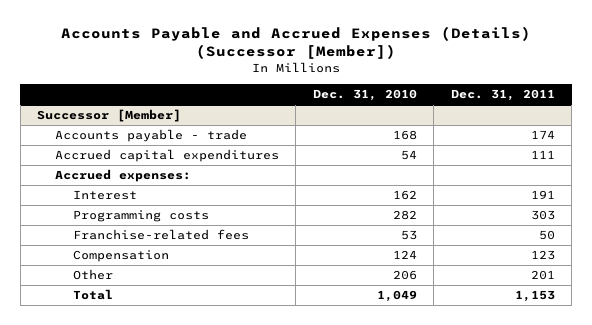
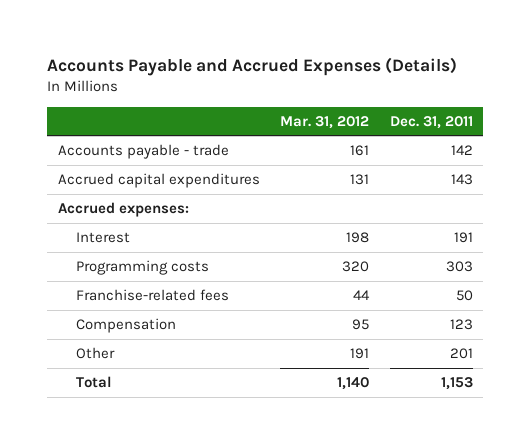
[60,26,531,60] Accounts Payable and Accrued Expenses (Details) (Successor [Member]) -> [47,56,458,76] Accounts Payable and Accrued Expenses (Details)
[312,89,417,102] Dec. 31, 2010 -> none
none -> [280,115,370,129] Mar. 31, 2012
[37,109,182,123] Successor [Member] -> none
[530,130,555,140] 174 -> [451,145,474,156] 142
[530,150,555,160] 111 -> [451,174,474,186] 143

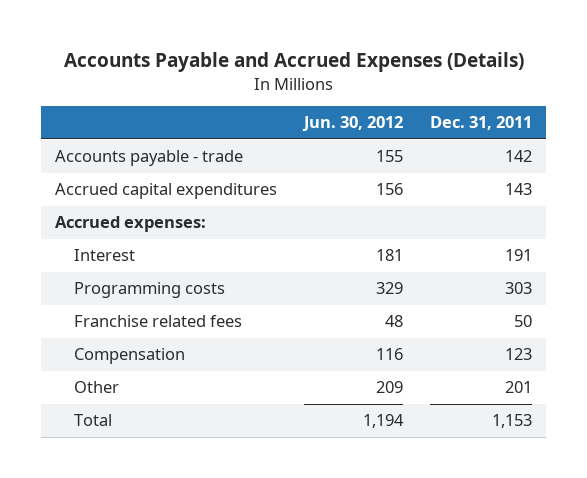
[280,115,370,129] Mar. 31, 2012 -> none
none -> [302,116,404,132] Jun. 30, 2012
[75,289,229,302] Franchise-related fees -> [73,315,242,328] Franchise related fees

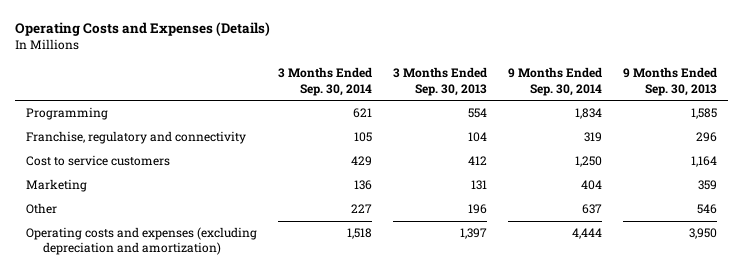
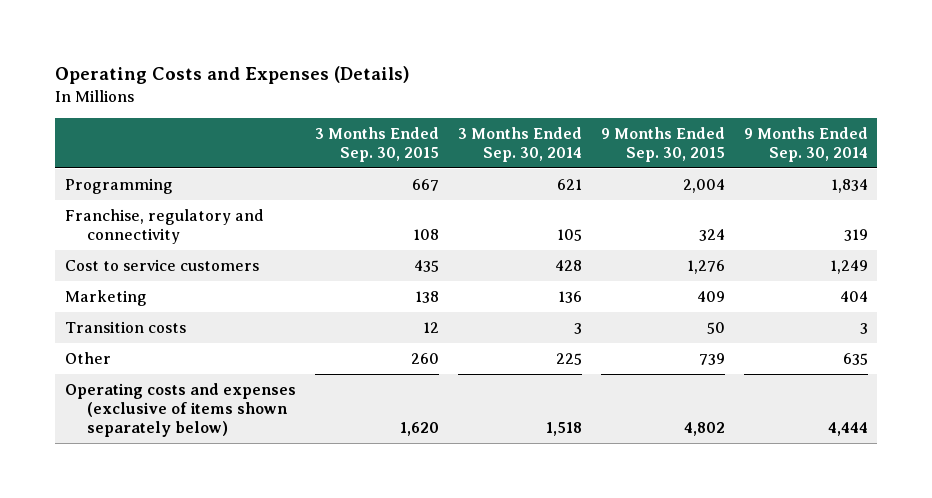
[392,67,487,96] 3 Months Ended Sep. 30, 2013 -> none
[623,67,718,96] 9 Months Ended Sep. 30, 2013 -> none
none -> [314,126,439,162] 3 Months Ended Sep. 30, 2015
none -> [600,126,725,162] 9 Months Ended Sep. 30, 2015
[350,156,372,167] 429 -> [554,260,582,272] 428
[575,156,603,168] 1,250 -> [829,260,868,275] 1,249
none -> [64,321,186,334] Transition costs
[350,204,372,214] 227 -> [555,353,582,366] 225
[582,204,603,215] 637 -> [842,353,868,366] 635
[25,227,257,256] Operating costs and expenses (excluding depreciation and amortization) -> [64,383,296,438] Operating costs and expenses (exclusive of items shown separately below)

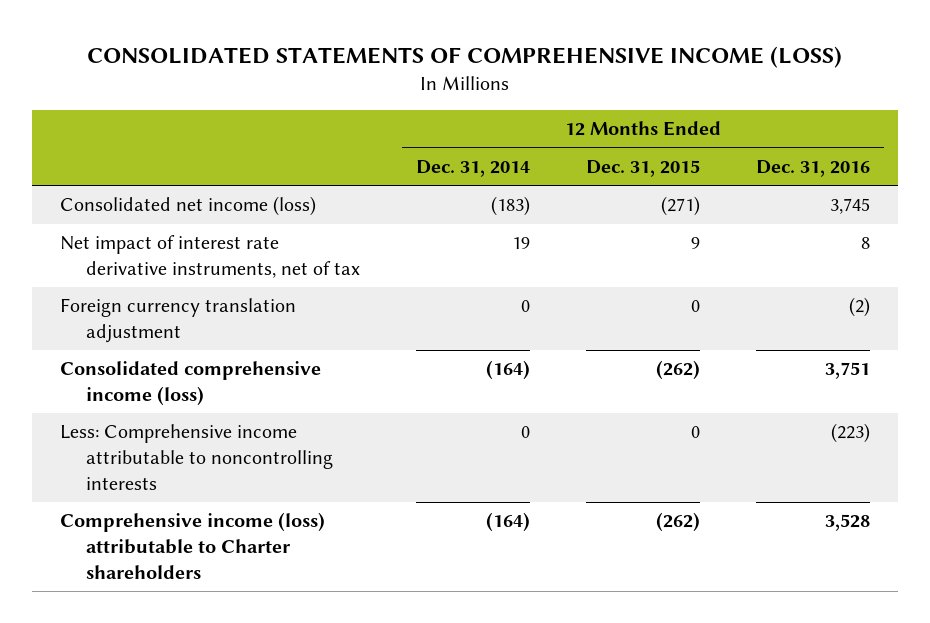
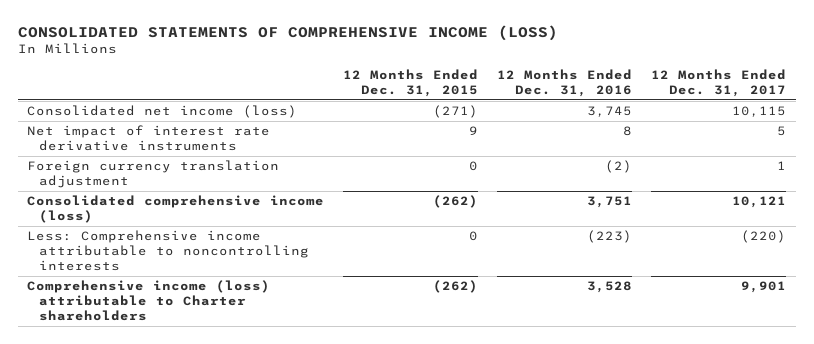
[416,159,531,177] Dec. 31, 2014 -> none
none -> [651,69,787,98] 12 Months Ended Dec. 31, 2017
[60,235,361,278] Net impact of interest rate derivative instruments, net of tax -> [27,125,271,152] Net impact of interest rate derivative instruments

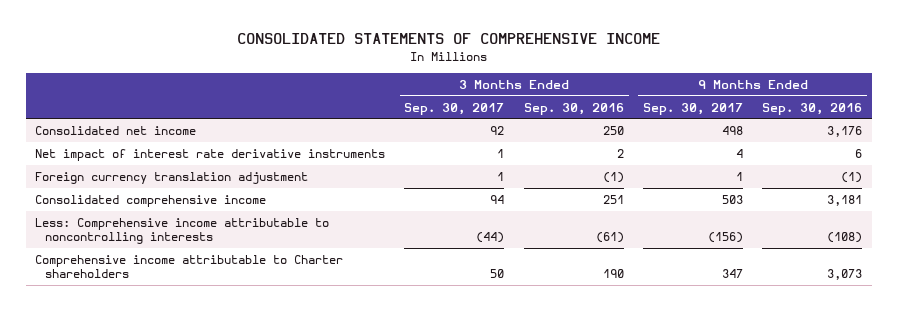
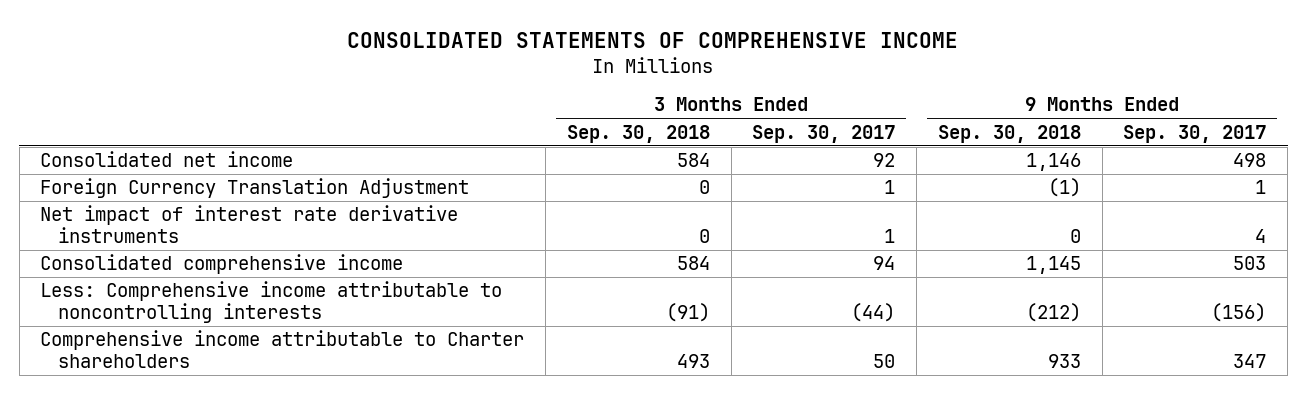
[523,102,624,115] Sep. 30, 2016 -> none
[762,102,863,115] Sep. 30, 2016 -> none
none -> [566,124,710,143] Sep. 30, 2018
none -> [937,124,1081,143] Sep. 30, 2018
none -> [40,178,470,199] Foreign Currency Translation Adjustment
[35,171,309,184] Foreign currency translation adjustment -> none

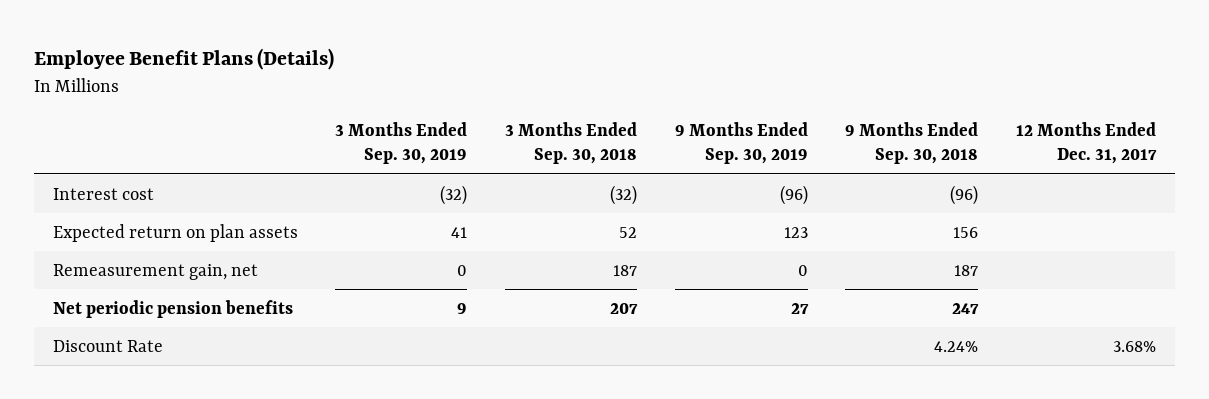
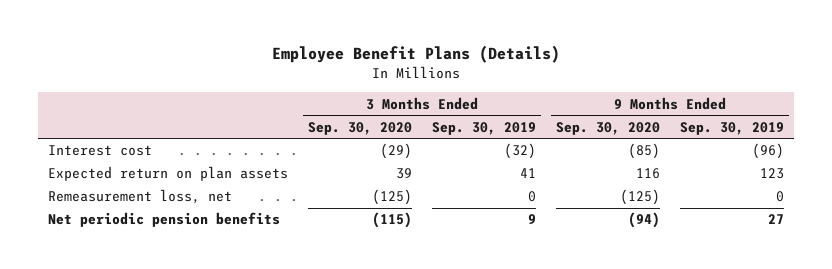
[504,122,637,165] 3 Months Ended Sep. 30, 2018 -> none
[845,122,979,165] 9 Months Ended Sep. 30, 2018 -> none
[1015,122,1157,165] 12 Months Ended Dec. 31, 2017 -> none
none -> [307,121,412,135] Sep. 30, 2020
none -> [555,121,660,135] Sep. 30, 2020
[52,263,258,280] Remeasurement gain, net -> [47,189,232,205] Remeasurement loss, net
[52,339,163,352] Discount Rate -> none

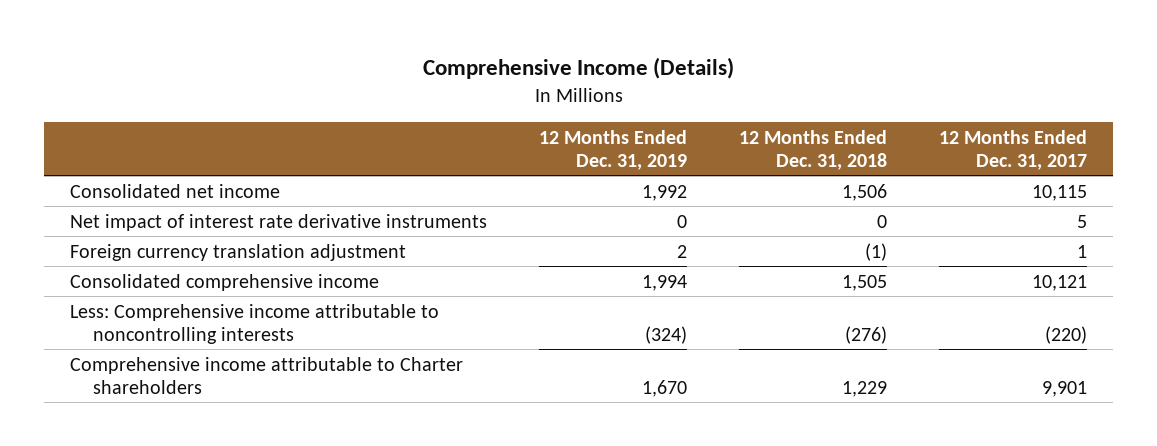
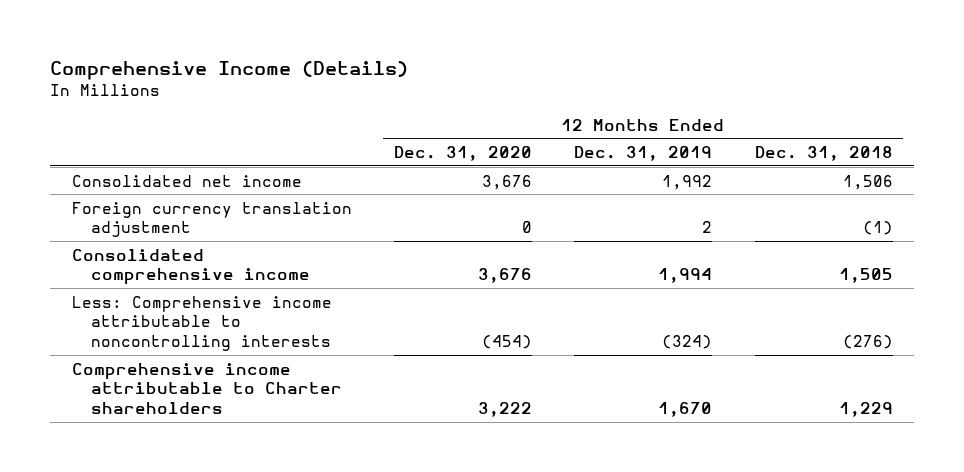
[939,129,1088,170] 12 Months Ended Dec. 31, 2017 -> none
none -> [393,146,532,162] Dec. 31, 2020
[70,213,488,231] Net impact of interest rate derivative instruments -> none

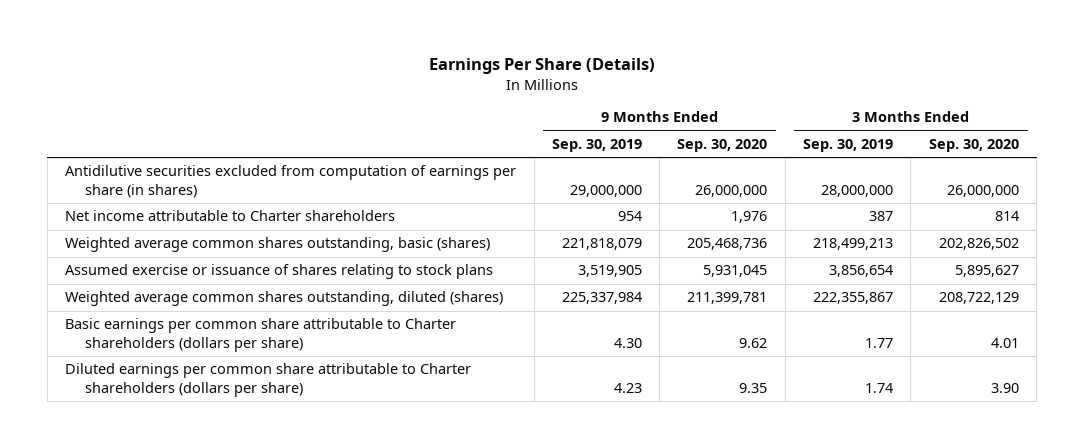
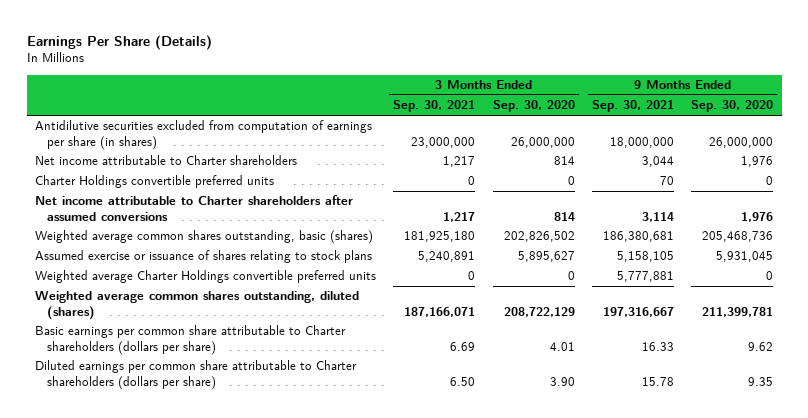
[551,139,642,153] Sep. 30, 2019 -> none
[803,139,894,153] Sep. 30, 2019 -> none
none -> [393,100,476,113] Sep. 30, 2021
none -> [591,100,674,113] Sep. 30, 2021
none -> [35,175,275,189] Charter Holdings convertible preferred units
none -> [35,195,354,221] Net income attributable to Charter shareholders after assumed conversions
none -> [35,270,377,284] Weighted average Charter Holdings convertible preferred units

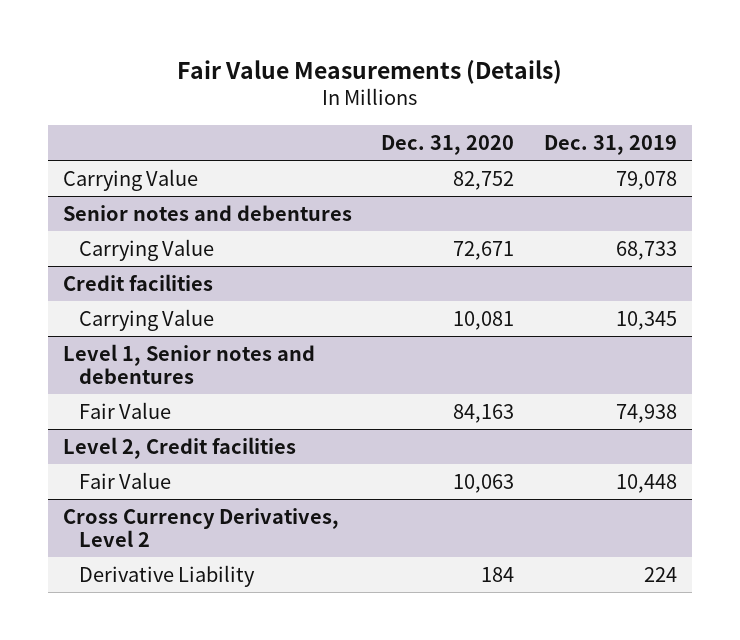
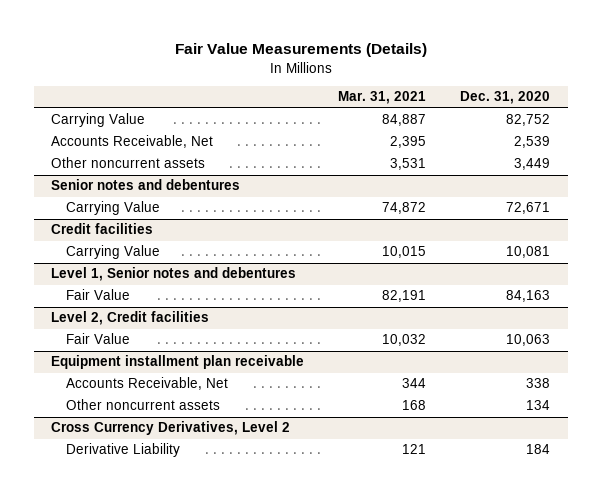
[544,134,678,155] Dec. 31, 2019 -> none
none -> [338,91,427,105] Mar. 31, 2021
none -> [50,135,213,149] Accounts Receivable, Net
none -> [50,157,205,169] Other noncurrent assets
none -> [50,355,304,370] Equipment installment plan receivable
none -> [65,377,228,391] Accounts Receivable, Net
none -> [65,399,220,411] Other noncurrent assets

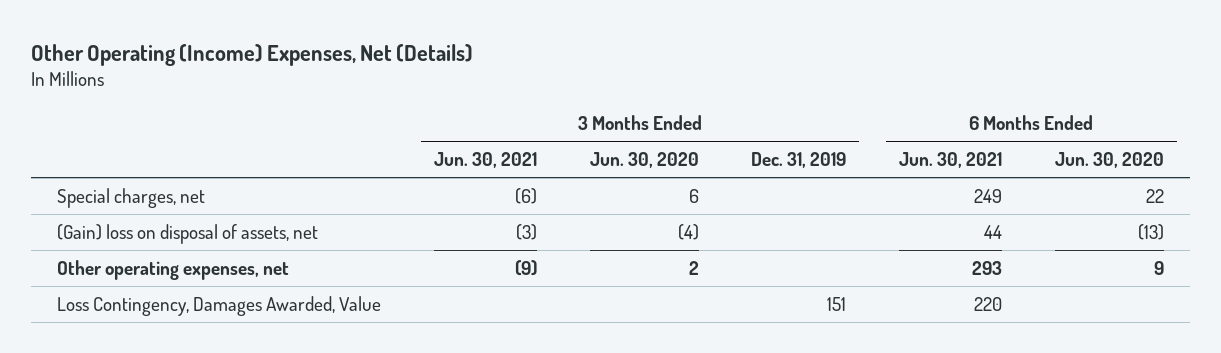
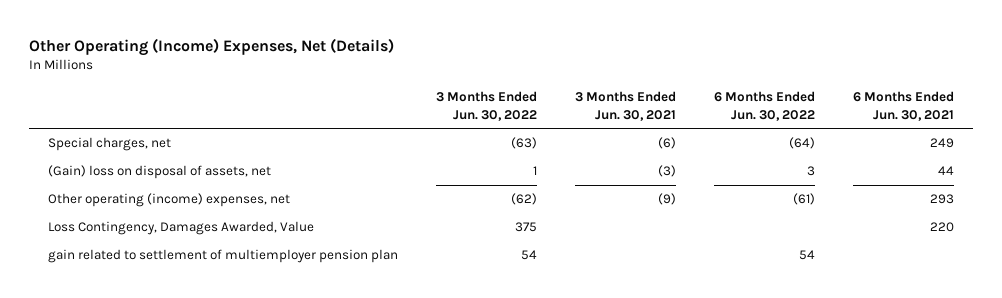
[589,152,699,169] Jun. 30, 2020 -> none
[751,152,847,169] Dec. 31, 2019 -> none
[1054,152,1164,169] Jun. 30, 2020 -> none
none -> [436,91,538,121] 3 Months Ended Jun. 30, 2022
none -> [714,91,816,121] 6 Months Ended Jun. 30, 2022
[57,259,290,280] Other operating expenses, net -> [48,193,291,208] Other operating (income) expenses, net
none -> [48,249,399,264] gain related to settlement of multiemployer pension plan

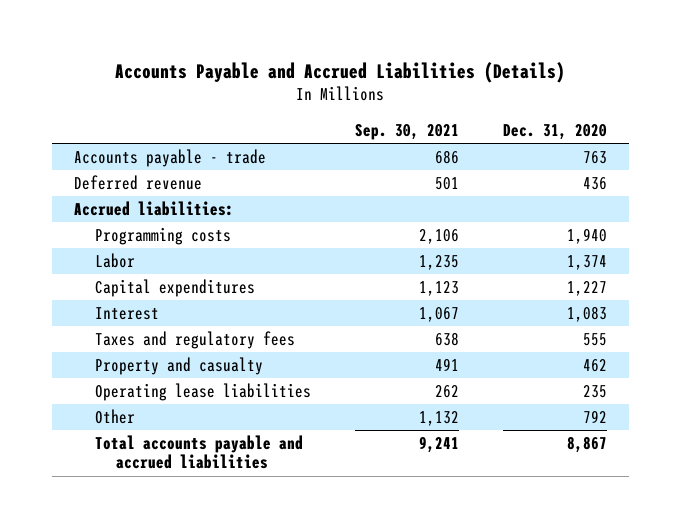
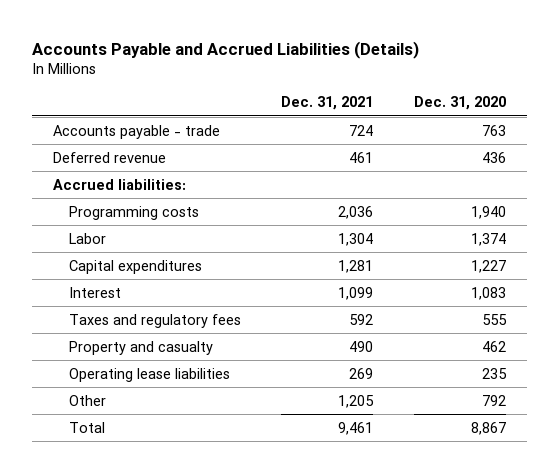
[355,124,460,141] Sep. 30, 2021 -> none
none -> [281,96,374,111] Dec. 31, 2021
[95,434,304,470] Total accounts payable and accrued liabilities -> [68,421,105,433] Total

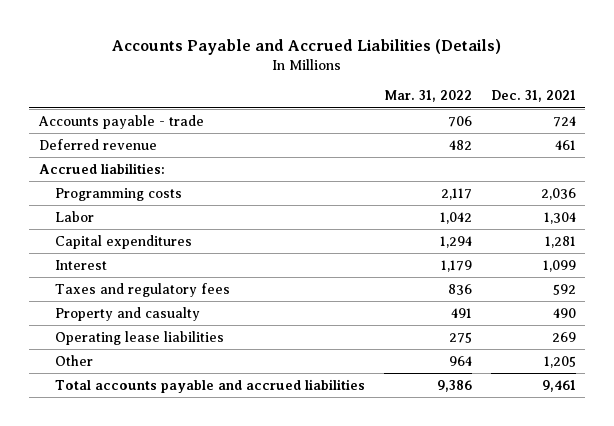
[414,96,507,111] Dec. 31, 2020 -> none
none -> [383,90,472,103] Mar. 31, 2022
[68,421,105,433] Total -> [55,378,366,393] Total accounts payable and accrued liabilities

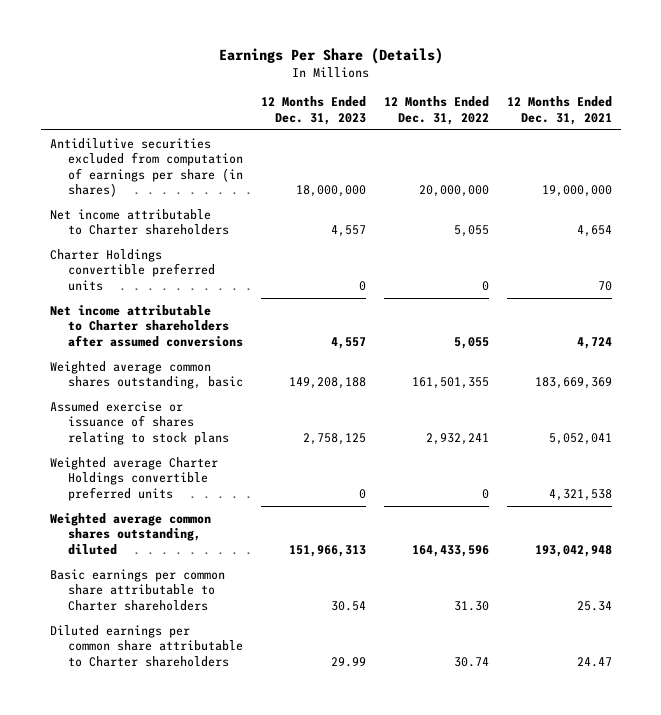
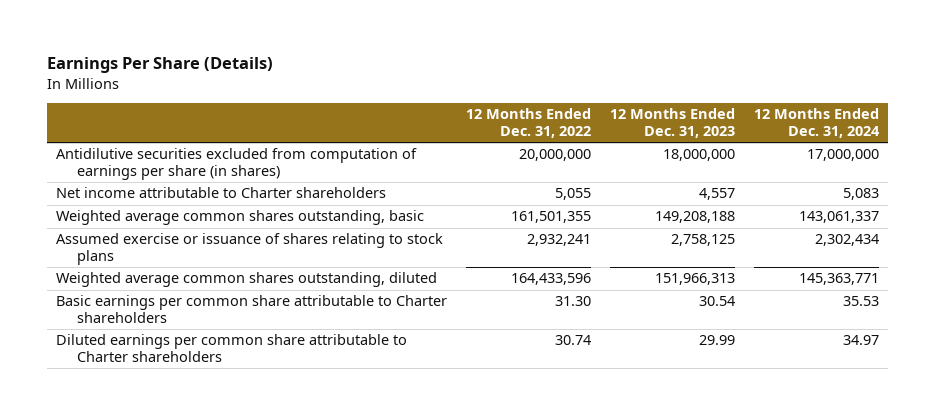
[506,96,612,126] 12 Months Ended Dec. 31, 2021 -> none
none -> [753,108,880,139] 12 Months Ended Dec. 31, 2024
[49,248,215,291] Charter Holdings convertible preferred units -> none
[49,304,243,347] Net income attributable to Charter shareholders after assumed conversions -> none
[49,456,218,501] Weighted average Charter Holdings convertible preferred units -> none

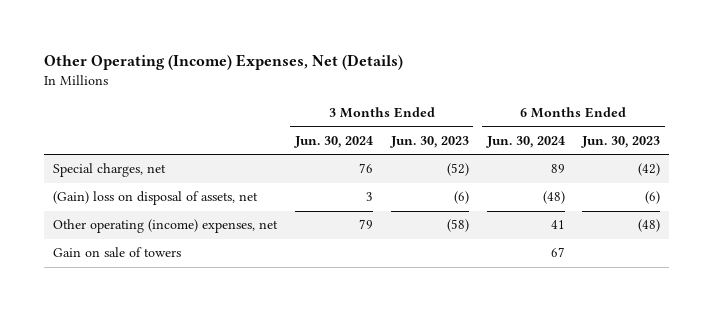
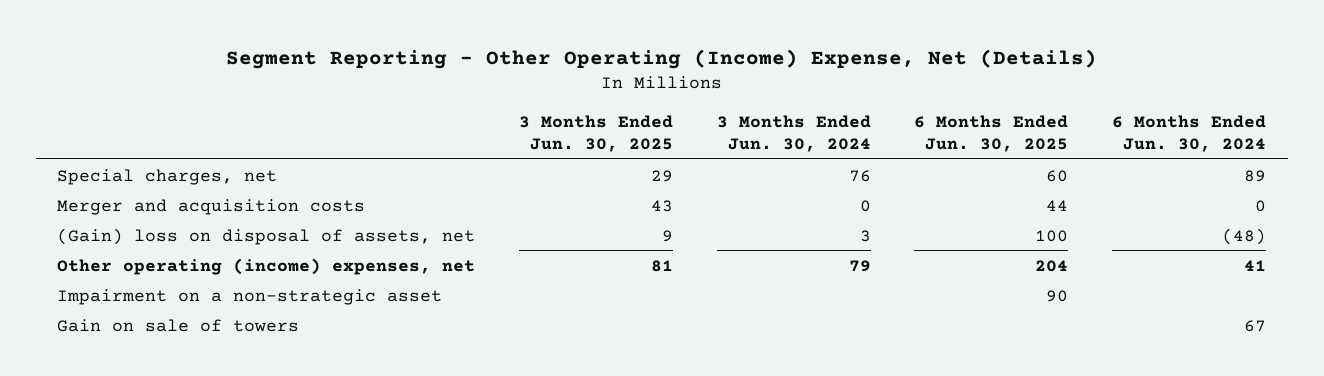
[44,53,404,70] Other Operating (Income) Expenses, Net (Details) -> [225,48,1097,69] Segment Reporting - Other Operating (Income) Expense, Net (Details)
[389,135,469,148] Jun. 30, 2023 -> none
[581,135,661,148] Jun. 30, 2023 -> none
none -> [519,115,674,152] 3 Months Ended Jun. 30, 2025
none -> [914,115,1069,152] 6 Months Ended Jun. 30, 2025
none -> [57,198,366,215] Merger and acquisition costs
none -> [57,288,443,305] Impairment on a non-strategic asset

